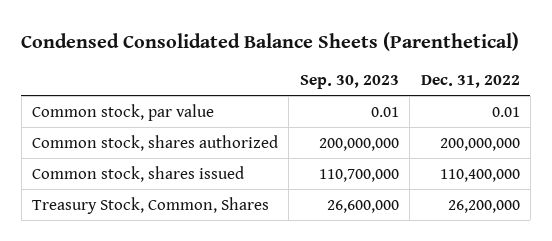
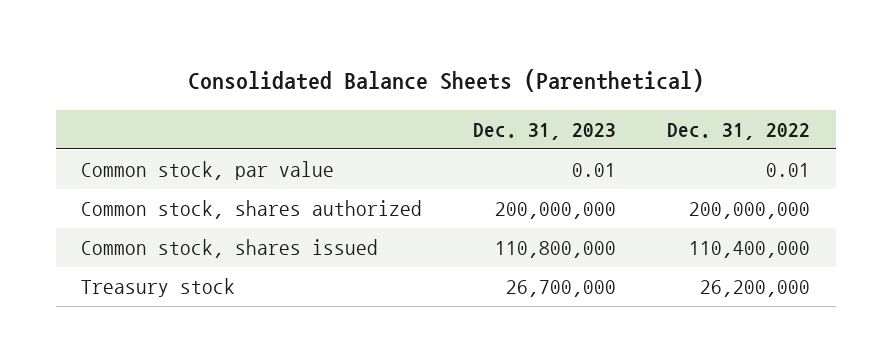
[21,31,520,51] Condensed Consolidated Balance Sheets (Parenthetical) -> [187,69,704,93] Consolidated Balance Sheets (Parenthetical)
[299,75,399,90] Sep. 30, 2023 -> none
none -> [473,122,617,140] Dec. 31, 2023
[31,196,269,214] Treasury Stock, Common, Shares -> [81,278,236,298] Treasury stock

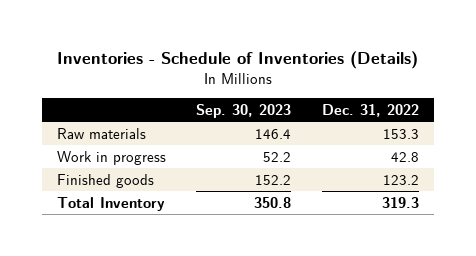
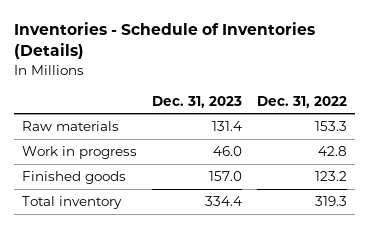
[196,103,292,118] Sep. 30, 2023 -> none
none -> [151,95,242,108] Dec. 31, 2023
[56,196,165,211] Total Inventory -> [21,196,122,210] Total inventory

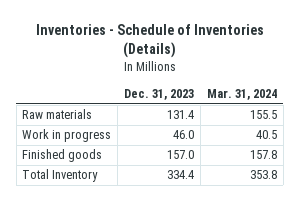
[257,95,348,108] Dec. 31, 2022 -> none
none -> [206,88,277,100] Mar. 31, 2024
[21,196,122,210] Total inventory -> [22,169,99,183] Total Inventory

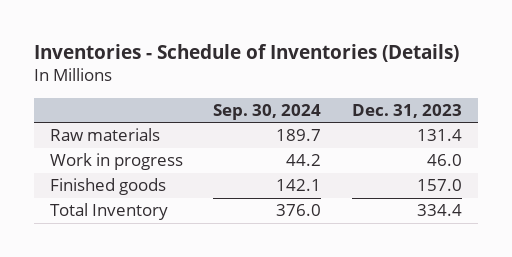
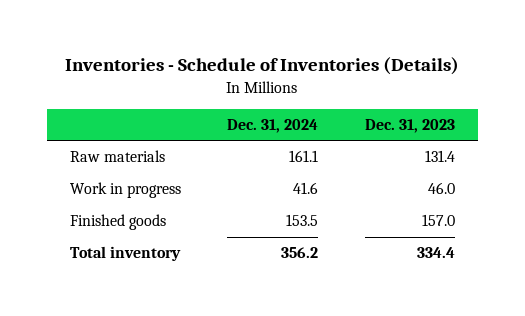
[213,103,322,120] Sep. 30, 2024 -> none
none -> [227,118,319,133] Dec. 31, 2024
[49,203,168,221] Total Inventory -> [69,246,181,262] Total inventory

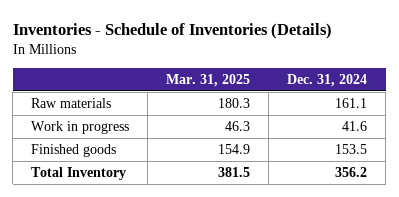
[364,118,455,133] Dec. 31, 2023 -> none
none -> [166,74,251,88] Mar. 31, 2025
[69,246,181,262] Total inventory -> [31,166,127,180] Total Inventory

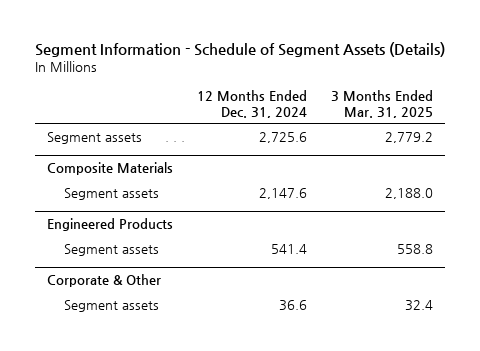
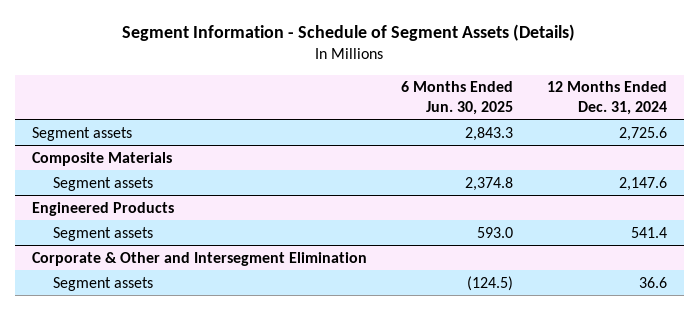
[331,89,434,118] 3 Months Ended Mar. 31, 2025 -> none
none -> [400,81,513,115] 6 Months Ended Jun. 30, 2025
[46,274,161,288] Corporate & Other -> [31,251,367,266] Corporate & Other and Intersegment Elimination

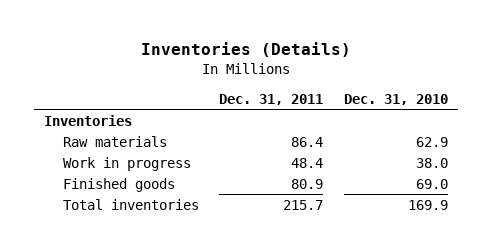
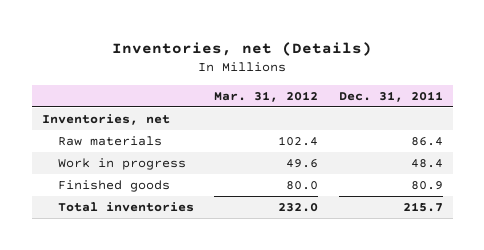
[140,42,351,58] Inventories (Details) -> [112,41,373,56] Inventories, net (Details)
[343,93,448,105] Dec. 31, 2010 -> none
none -> [214,91,319,103] Mar. 31, 2012
[43,114,132,126] Inventories -> [41,113,170,125] Inventories, net

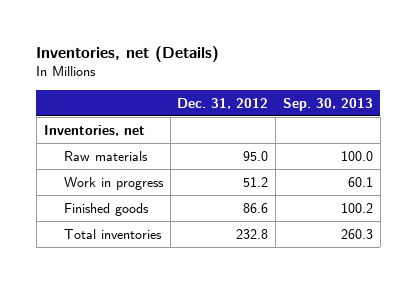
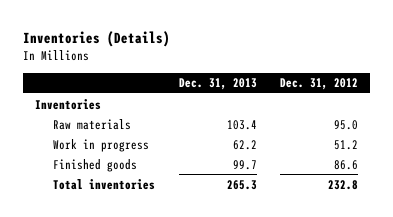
[36,45,220,62] Inventories, net (Details) -> [22,30,170,47] Inventories (Details)
[283,97,374,111] Sep. 30, 2013 -> none
none -> [178,78,257,91] Dec. 31, 2013
[43,124,145,136] Inventories, net -> [34,98,101,110] Inventories

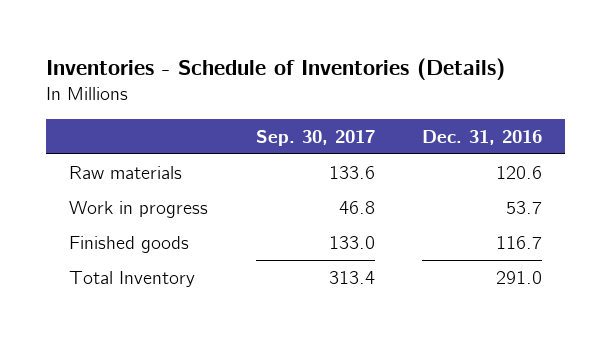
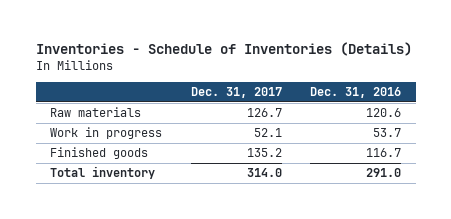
[255,129,375,146] Sep. 30, 2017 -> none
none -> [190,87,282,99] Dec. 31, 2017
[69,270,196,287] Total Inventory -> [50,166,156,180] Total inventory

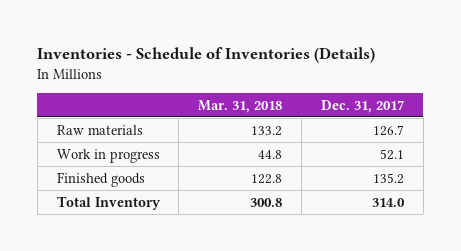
[310,87,402,99] Dec. 31, 2016 -> none
none -> [198,99,283,113] Mar. 31, 2018
[50,166,156,180] Total inventory -> [56,195,161,210] Total Inventory

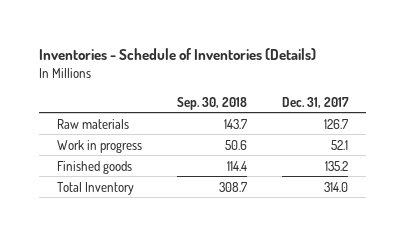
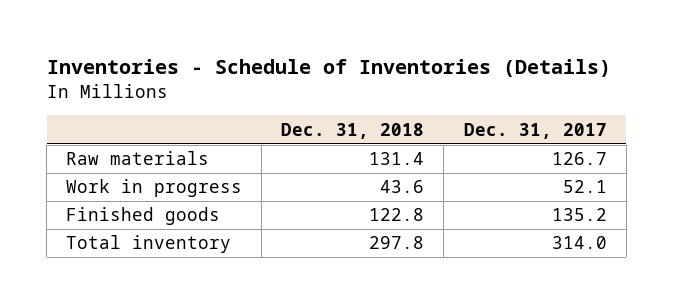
[176,96,247,110] Sep. 30, 2018 -> none
none -> [281,122,425,139] Dec. 31, 2018
[56,181,134,195] Total Inventory -> [66,235,232,254] Total inventory

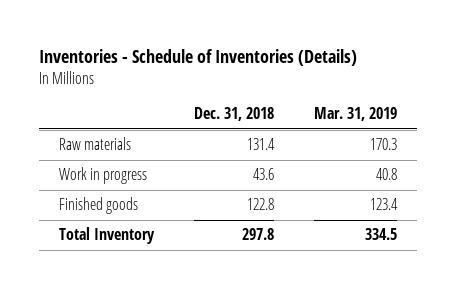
[463,122,607,139] Dec. 31, 2017 -> none
none -> [313,107,397,122] Mar. 31, 2019
[66,235,232,254] Total inventory -> [59,227,156,245] Total Inventory

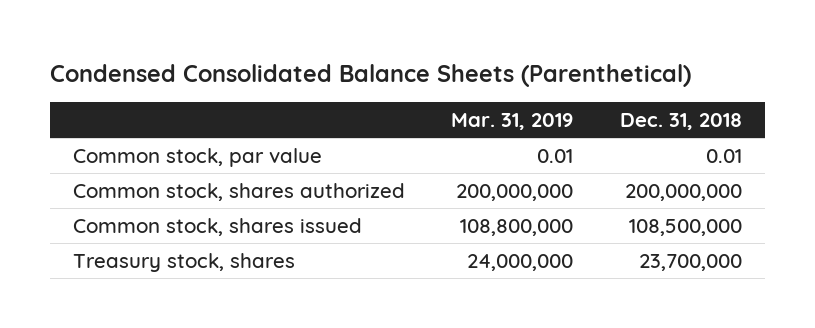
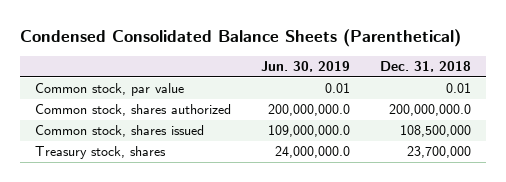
[451,112,574,130] Mar. 31, 2019 -> none
none -> [261,61,351,73] Jun. 30, 2019
[624,183,742,201] 200,000,000 -> [389,104,472,117] 200,000,000.0

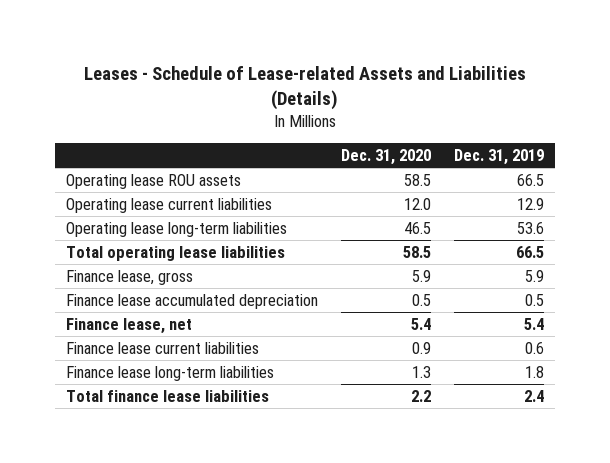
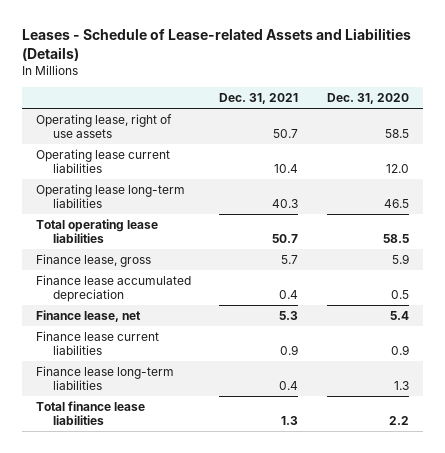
[453,149,544,166] Dec. 31, 2019 -> none
none -> [219,93,299,105] Dec. 31, 2021
[65,173,241,189] Operating lease ROU assets -> [36,113,173,139] Operating lease, right of use assets

